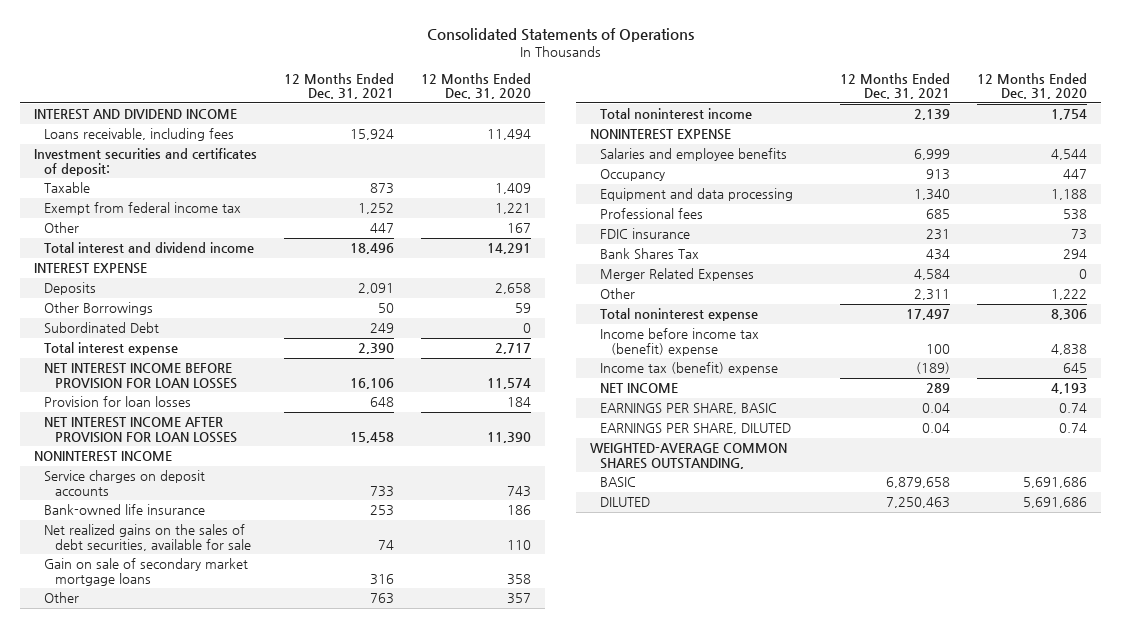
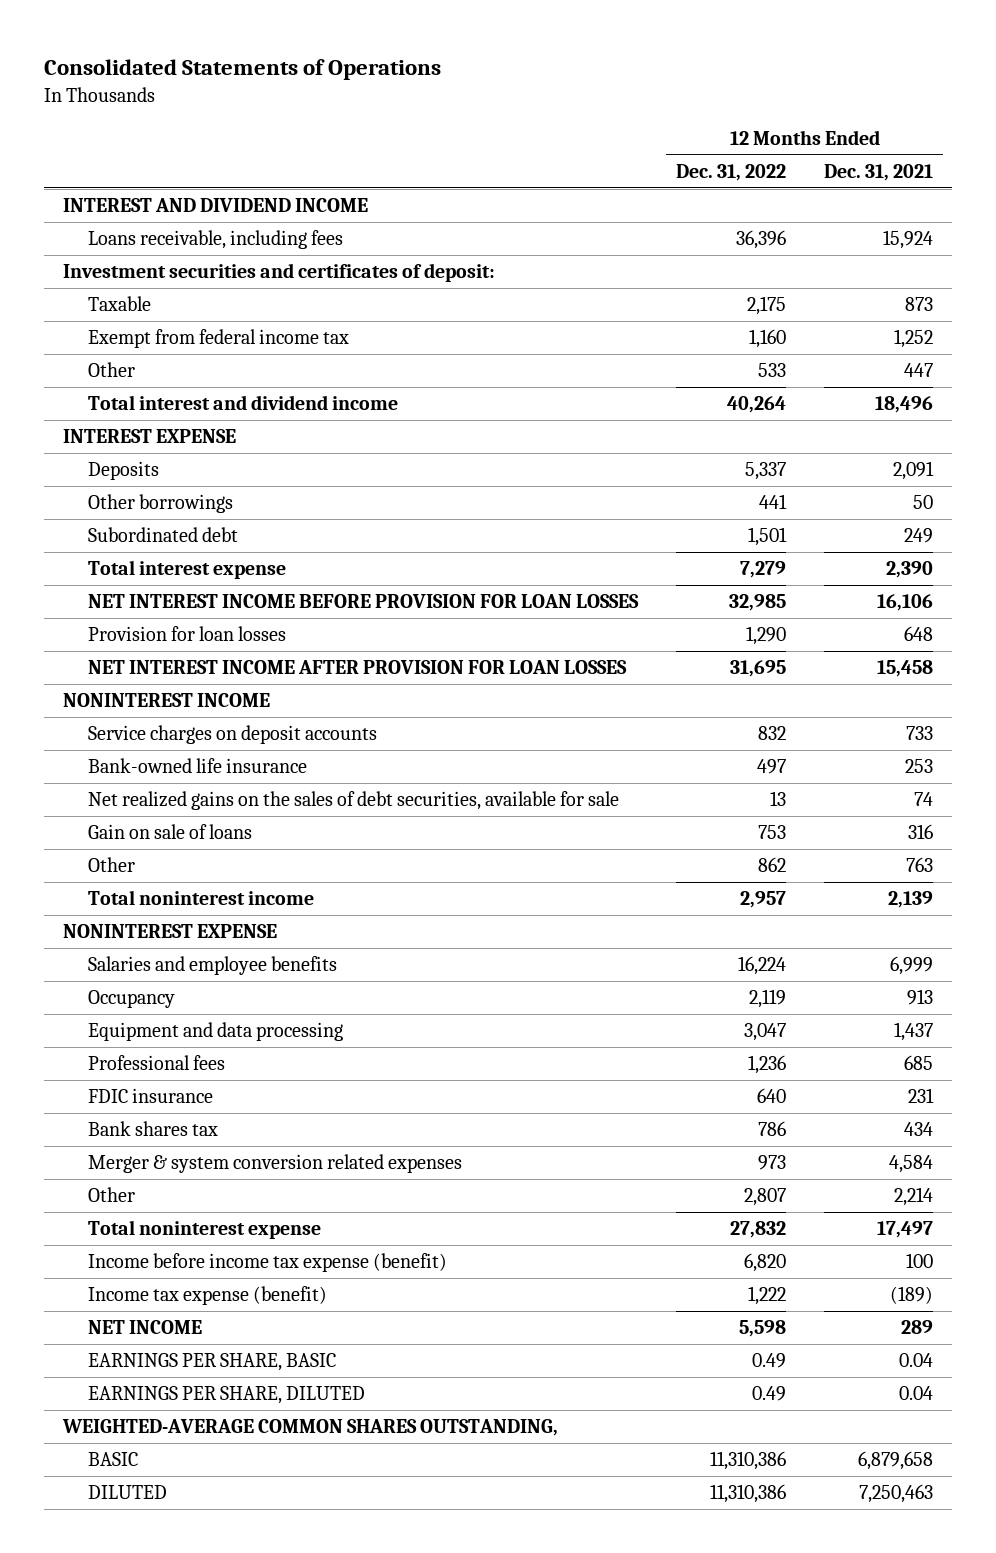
[421,72,532,100] 12 Months Ended Dec. 31, 2020 -> none
none -> [676,164,787,182] Dec. 31, 2022
[44,302,154,316] Other Borrowings -> [87,494,233,514] Other borrowings
[44,322,160,334] Subordinated Debt -> [87,527,238,543] Subordinated debt
[44,558,249,586] Gain on sale of secondary market mortgage loans -> [87,824,252,840] Gain on sale of loans
[914,189,951,201] 1,340 -> [894,1022,934,1042] 1,437
[600,248,700,260] Bank Shares Tax -> [87,1121,218,1137] Bank shares tax
[600,268,755,282] Merger Related Expenses -> [87,1154,462,1174] Merger & system conversion related expenses
[914,289,951,301] 2,311 -> [894,1187,934,1207] 2,214
[600,328,760,356] Income before income tax (benefit) expense -> [87,1253,447,1273] Income before income tax expense (benefit)
[600,362,779,376] Income tax (benefit) expense -> [87,1286,327,1306] Income tax expense (benefit)

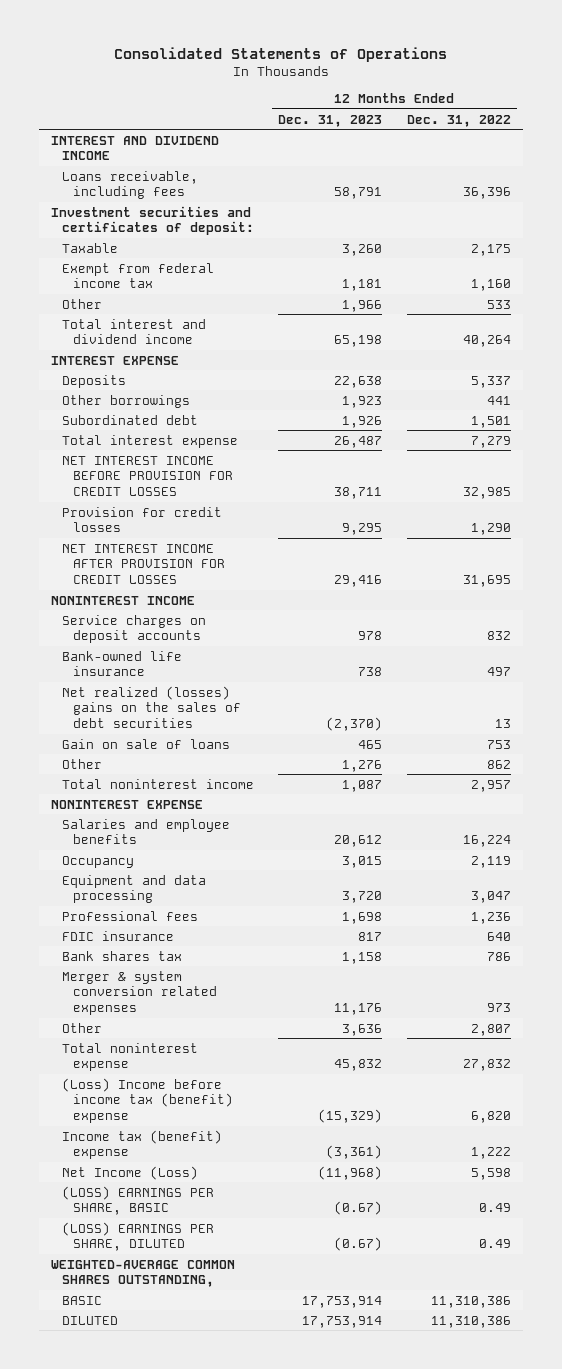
[824,164,934,182] Dec. 31, 2021 -> none
none -> [278,114,383,127] Dec. 31, 2023
[87,594,639,609] NET INTEREST INCOME BEFORE PROVISION FOR LOAN LOSSES -> [61,455,233,496] NET INTEREST INCOME BEFORE PROVISION FOR CREDIT LOSSES
[87,626,286,642] Provision for loan losses -> [61,506,222,533] Provision for credit losses
[87,660,627,675] NET INTEREST INCOME AFTER PROVISION FOR LOAN LOSSES -> [61,543,225,584] NET INTEREST INCOME AFTER PROVISION FOR CREDIT LOSSES
[87,791,619,811] Net realized gains on the sales of debt securities, available for sale -> [61,685,241,728] Net realized (losses) gains on the sales of debt securities
[87,1253,447,1273] Income before income tax expense (benefit) -> [61,1077,233,1123] (Loss) Income before income tax (benefit) expense
[87,1286,327,1306] Income tax expense (benefit) -> [61,1129,222,1160] Income tax (benefit) expense
[87,1320,202,1335] NET INCOME -> [61,1165,198,1180] Net Income (Loss)
[87,1353,336,1372] EARNINGS PER SHARE, BASIC -> [61,1185,214,1216] (LOSS) EARNINGS PER SHARE, BASIC
[87,1386,365,1405] EARNINGS PER SHARE, DILUTED -> [61,1221,214,1252] (LOSS) EARNINGS PER SHARE, DILUTED

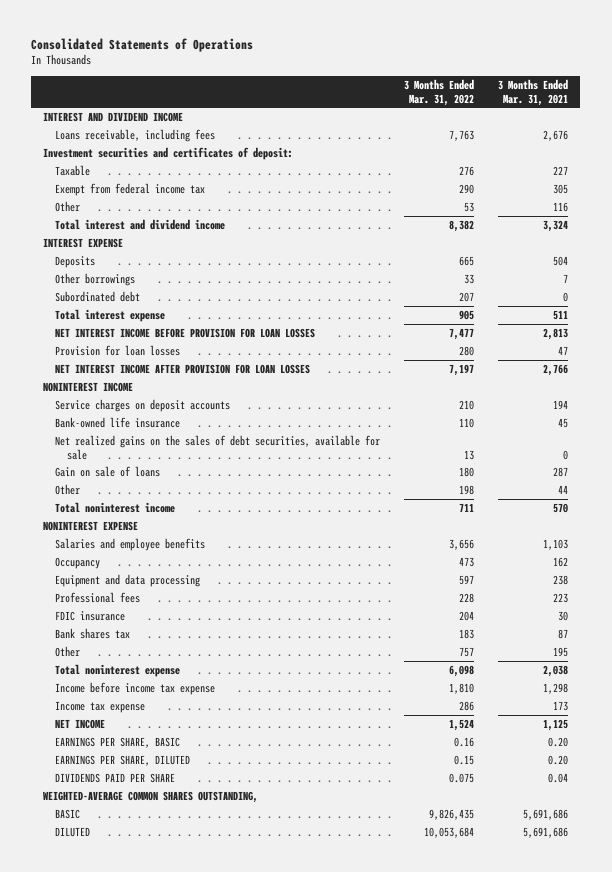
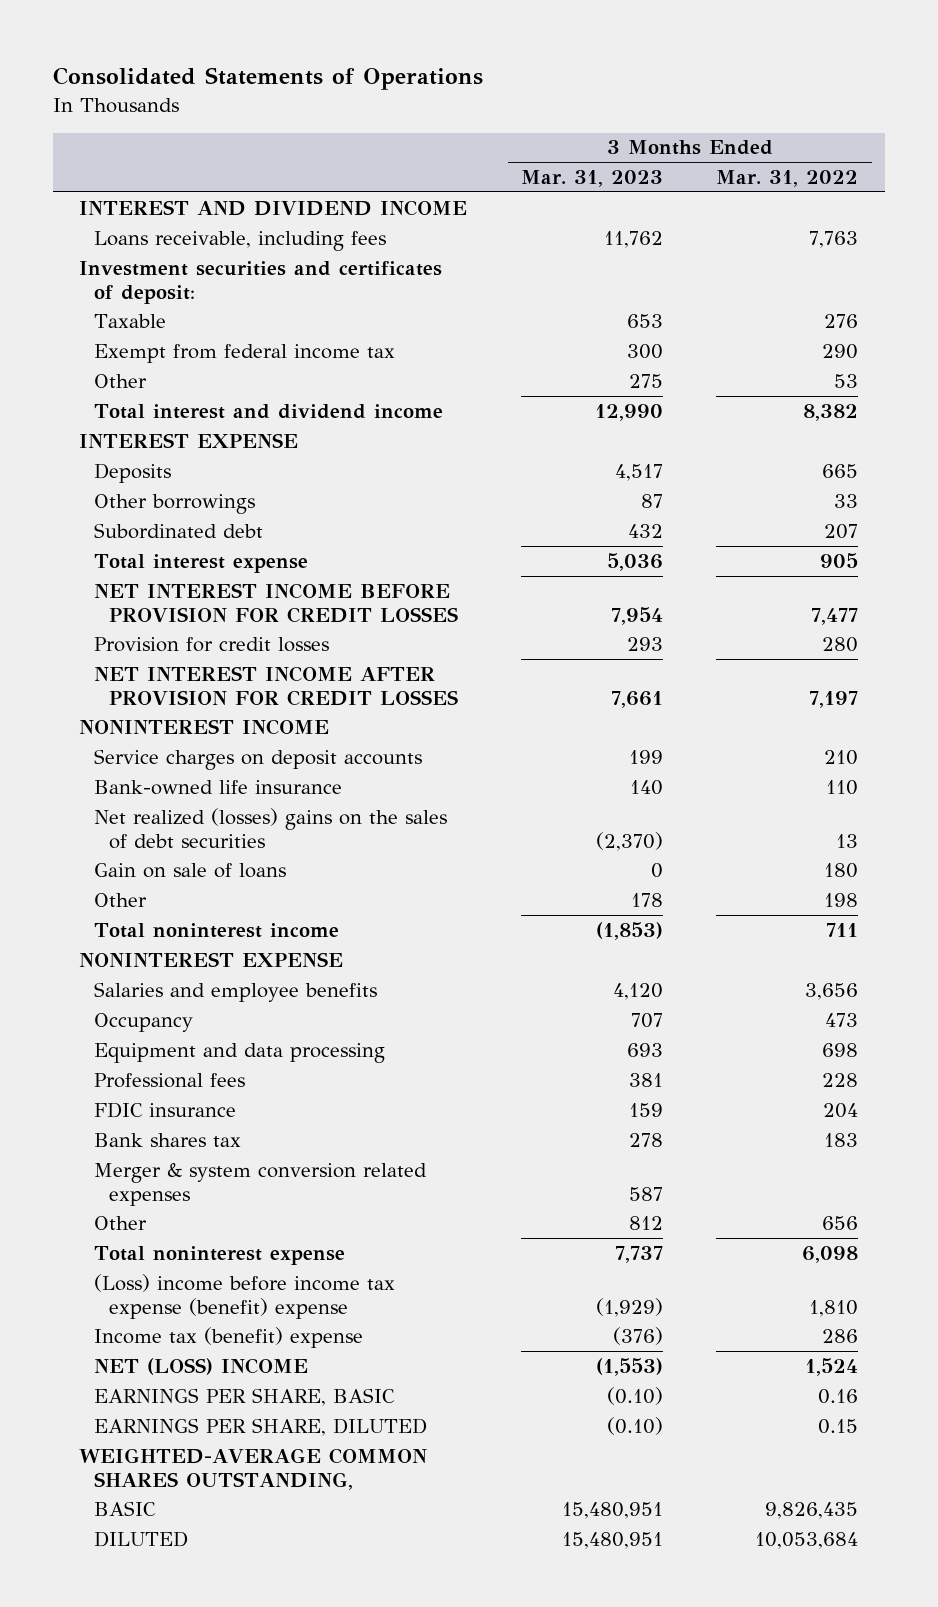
[498,78,569,106] 3 Months Ended Mar. 31, 2021 -> none
none -> [520,169,663,187] Mar. 31, 2023
[55,327,316,338] NET INTEREST INCOME BEFORE PROVISION FOR LOAN LOSSES -> [94,582,458,623] NET INTEREST INCOME BEFORE PROVISION FOR CREDIT LOSSES
[55,344,181,356] Provision for loan losses -> [94,636,330,652] Provision for credit losses
[55,363,311,374] NET INTEREST INCOME AFTER PROVISION FOR LOAN LOSSES -> [94,665,458,706] NET INTEREST INCOME AFTER PROVISION FOR CREDIT LOSSES
[55,434,381,460] Net realized gains on the sales of debt securities, available for sale -> [94,807,448,849] Net realized (losses) gains on the sales of debt securities
[459,574,475,585] 597 -> [822,1042,859,1057] 698
none -> [94,1161,428,1206] Merger & system conversion related expenses
[459,646,475,657] 757 -> [822,1215,859,1230] 656
[55,681,216,695] Income before income tax expense -> [94,1273,396,1319] (Loss) income before income tax expense (benefit) expense
[55,700,146,713] Income tax expense -> [94,1326,364,1348] Income tax (benefit) expense
[55,718,106,729] NET INCOME -> [94,1357,309,1375] NET (LOSS) INCOME
[55,772,176,783] DIVIDENDS PAID PER SHARE -> none

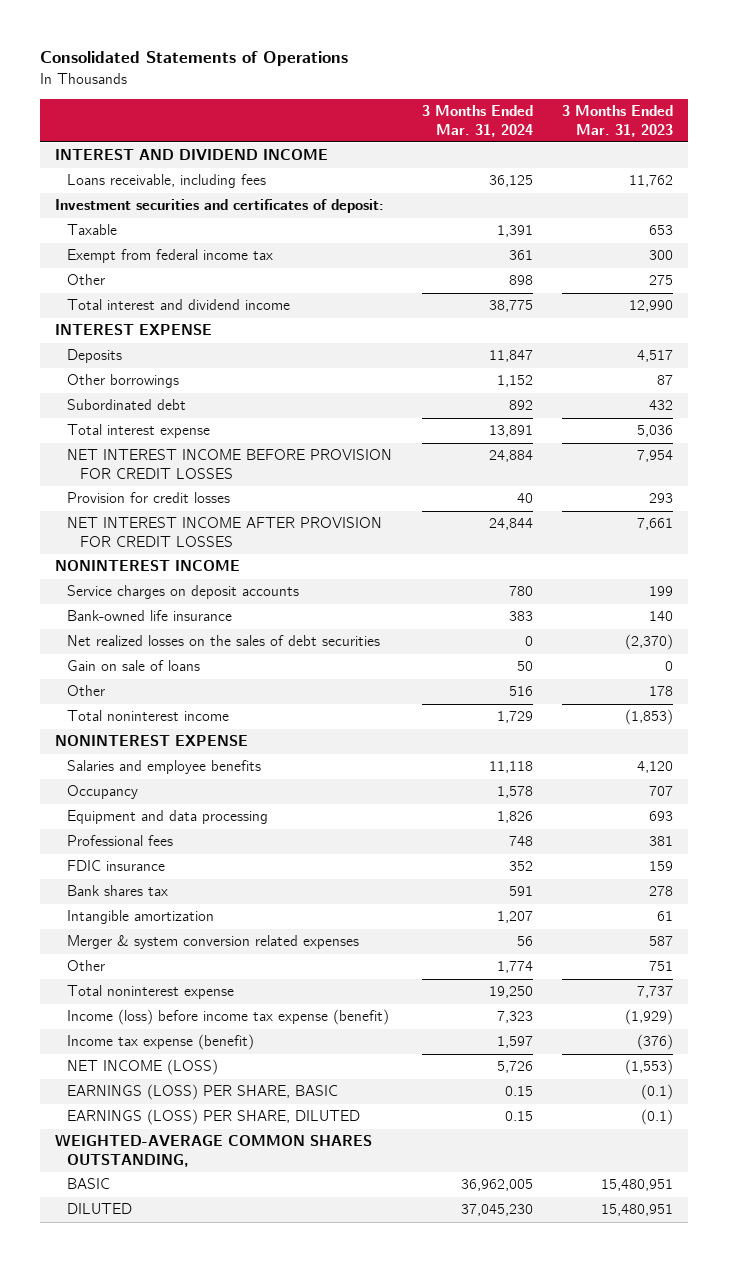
[716,169,859,187] Mar. 31, 2022 -> none
none -> [421,104,533,137] 3 Months Ended Mar. 31, 2024
[94,807,448,849] Net realized (losses) gains on the sales of debt securities -> [67,635,381,647] Net realized losses on the sales of debt securities
none -> [67,910,215,925] Intangible amortization
[628,1215,663,1230] 812 -> [649,961,674,972] 751
[94,1273,396,1319] (Loss) income before income tax expense (benefit) expense -> [67,1009,390,1026] Income (loss) before income tax expense (benefit)
[94,1326,364,1348] Income tax (benefit) expense -> [67,1034,255,1051] Income tax expense (benefit)
[94,1357,309,1375] NET (LOSS) INCOME -> [67,1059,219,1076] NET INCOME (LOSS)
[94,1387,396,1406] EARNINGS PER SHARE, BASIC -> [67,1084,339,1101] EARNINGS (LOSS) PER SHARE, BASIC
[606,1386,663,1405] (0.10) -> [641,1084,674,1101] (0.1)
[94,1417,428,1436] EARNINGS PER SHARE, DILUTED -> [67,1109,361,1126] EARNINGS (LOSS) PER SHARE, DILUTED
[606,1416,663,1435] (0.10) -> [641,1109,674,1126] (0.1)

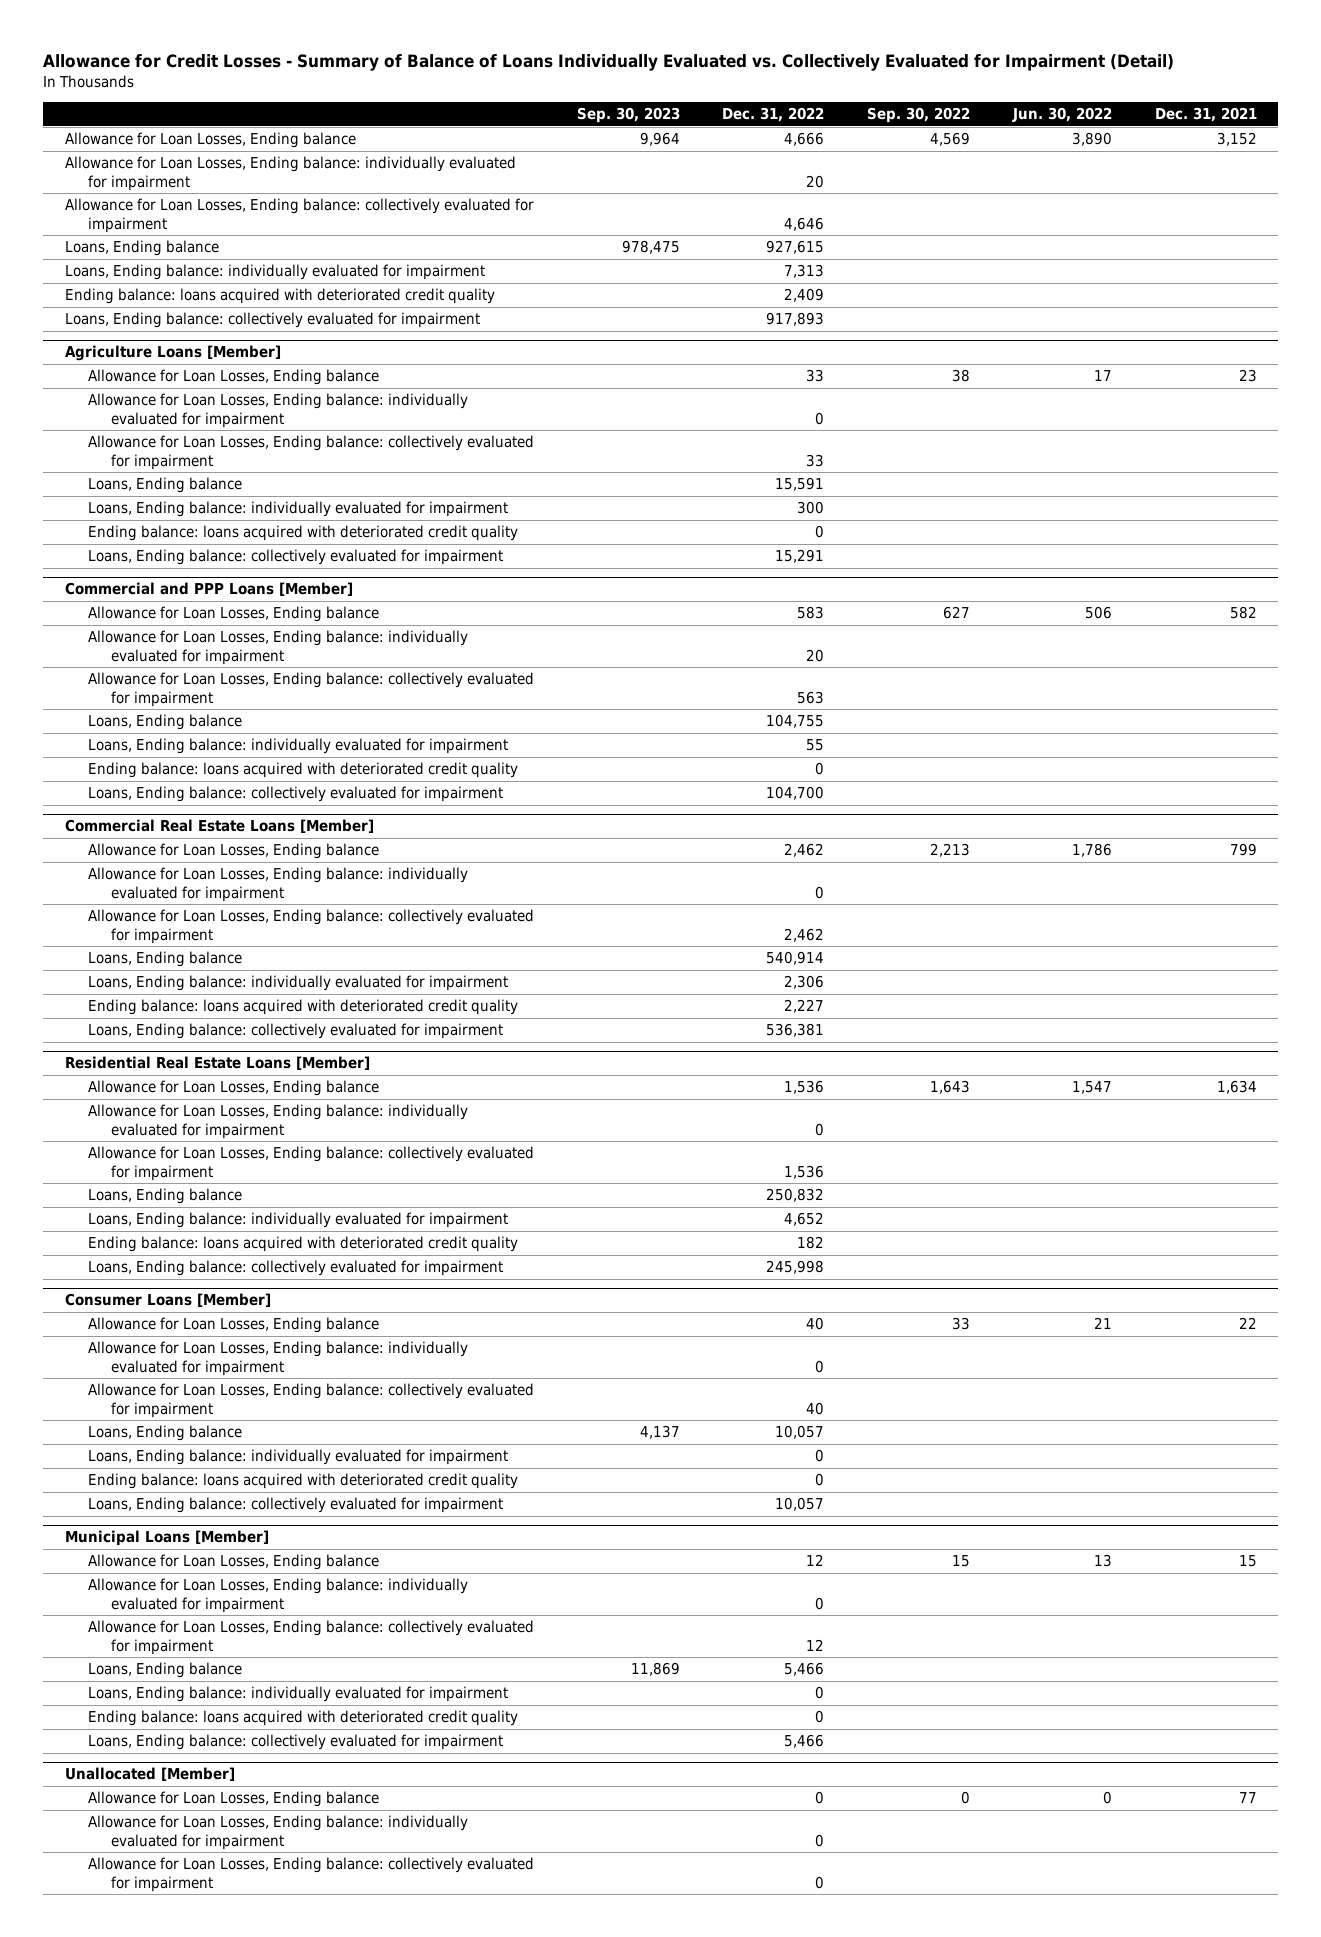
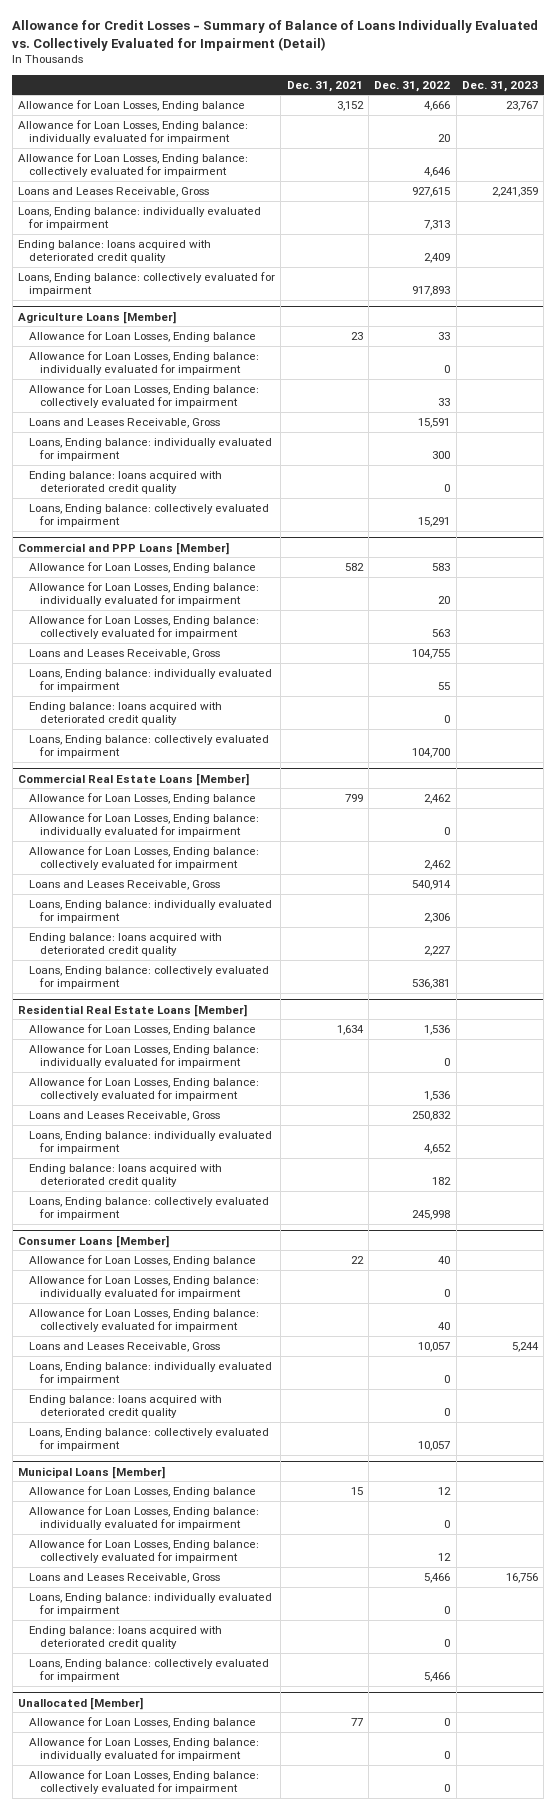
[576,107,680,124] Sep. 30, 2023 -> none
[867,107,971,124] Sep. 30, 2022 -> none
[1011,107,1112,123] Jun. 30, 2022 -> none
none -> [461,80,538,92] Dec. 31, 2023
[64,240,219,257] Loans, Ending balance -> [18,186,210,197] Loans and Leases Receivable, Gross
[87,477,242,494] Loans, Ending balance -> [29,417,221,428] Loans and Leases Receivable, Gross
[87,714,242,731] Loans, Ending balance -> [29,648,221,659] Loans and Leases Receivable, Gross
[87,951,242,968] Loans, Ending balance -> [29,879,221,890] Loans and Leases Receivable, Gross
[87,1188,242,1205] Loans, Ending balance -> [29,1110,221,1121] Loans and Leases Receivable, Gross
[87,1425,242,1442] Loans, Ending balance -> [29,1341,221,1352] Loans and Leases Receivable, Gross
[87,1662,242,1679] Loans, Ending balance -> [29,1572,221,1583] Loans and Leases Receivable, Gross

